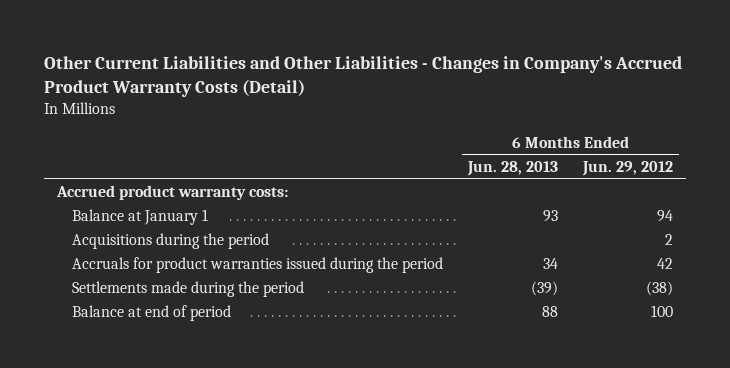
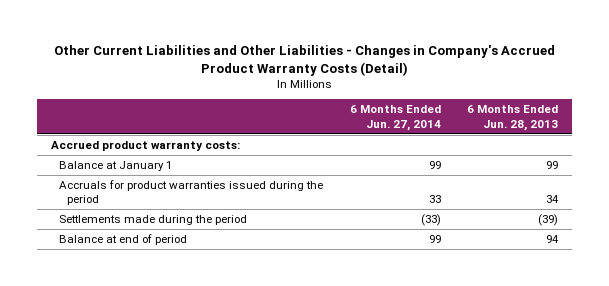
[582,160,674,176] Jun. 29, 2012 -> none
none -> [349,105,441,131] 6 Months Ended Jun. 27, 2014
[72,233,270,250] Acquisitions during the period -> none
[543,210,559,223] 93 -> [546,161,559,170] 99
[542,306,559,318] 88 -> [546,235,560,244] 94

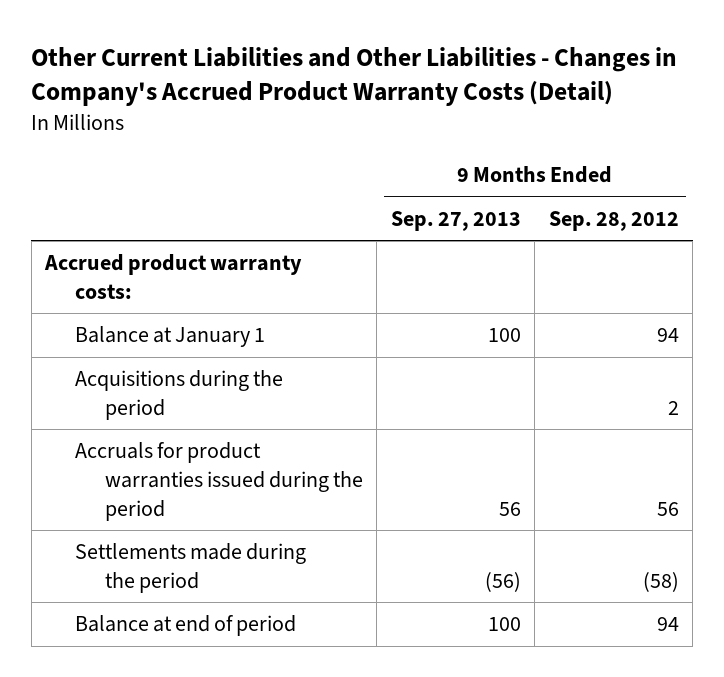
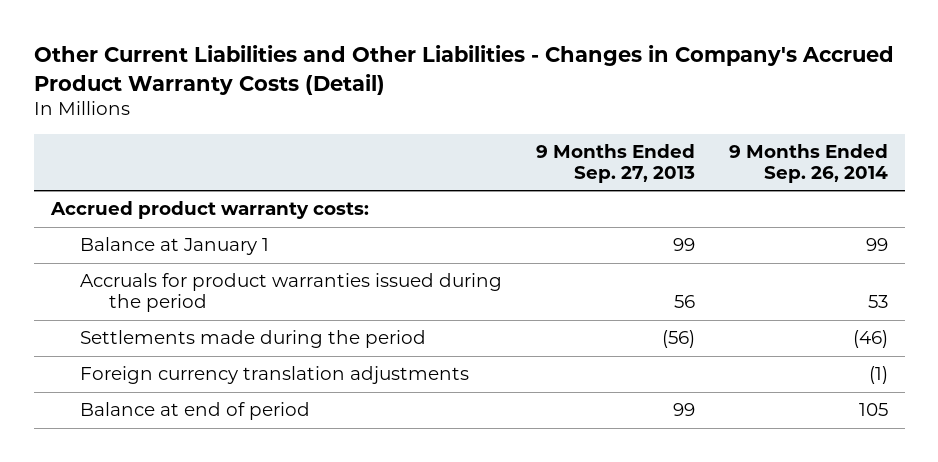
[548,210,679,231] Sep. 28, 2012 -> none
none -> [728,143,888,184] 9 Months Ended Sep. 26, 2014
[75,370,284,420] Acquisitions during the period -> none
[487,328,521,343] 100 -> [672,238,695,252] 99
none -> [79,366,469,385] Foreign currency translation adjustments
[487,617,521,632] 100 -> [672,403,695,417] 99

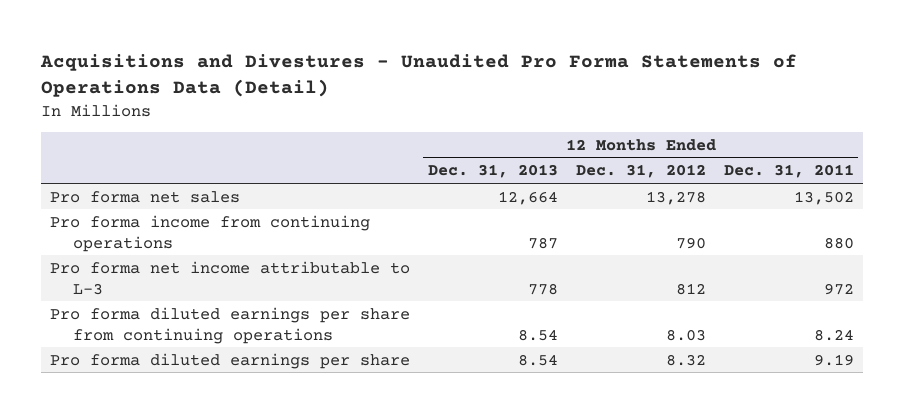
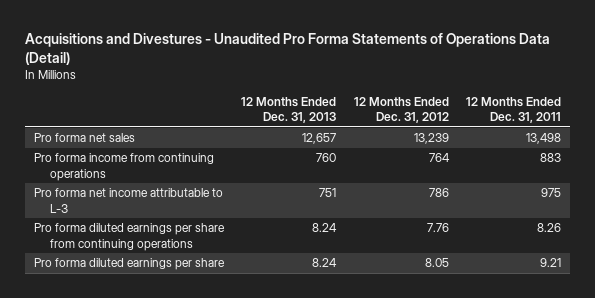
[497,190,558,205] 12,664 -> [302,133,337,145] 12,657
[645,190,706,205] 13,278 -> [413,133,449,145] 13,239
[793,190,854,205] 13,502 -> [526,133,562,145] 13,498
[527,236,558,249] 787 -> [316,153,337,163] 760
[675,236,706,249] 790 -> [428,153,450,163] 764
[823,236,854,249] 880 -> [540,153,562,163] 883
[527,282,558,295] 778 -> [319,188,337,198] 751
[675,282,706,295] 812 -> [428,188,449,198] 786
[823,282,854,295] 972 -> [541,188,562,198] 975
[517,328,558,341] 8.54 -> [312,223,338,233] 8.24
[665,328,706,341] 8.03 -> [426,223,449,233] 7.76
[813,328,854,341] 8.24 -> [537,223,562,233] 8.26
[517,353,558,366] 8.54 -> [312,258,338,268] 8.24
[665,353,706,366] 8.32 -> [424,258,449,268] 8.05
[813,353,854,366] 9.19 -> [540,258,562,268] 9.21

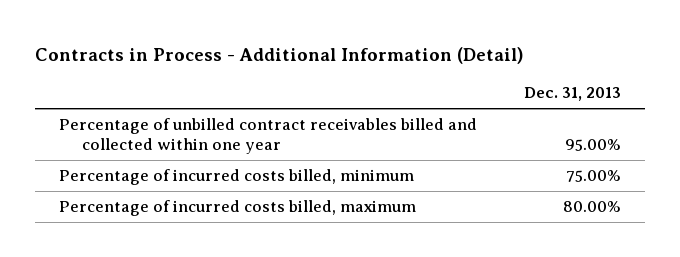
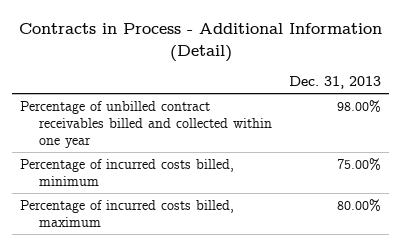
[565,138,622,151] 95.00% -> [336,99,381,113] 98.00%

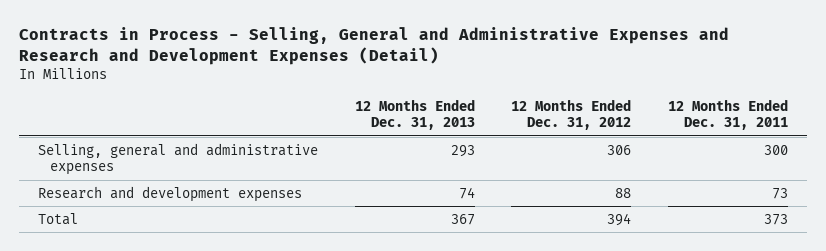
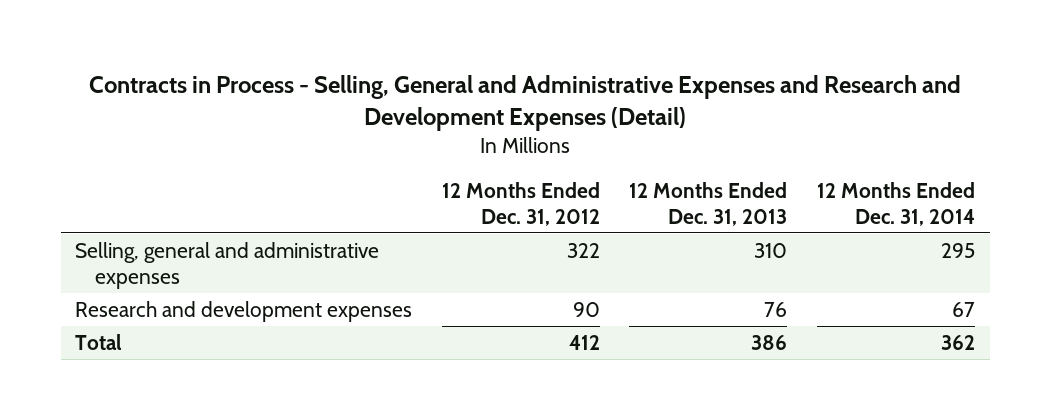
[668,98,789,131] 12 Months Ended Dec. 31, 2011 -> none
none -> [816,181,975,226] 12 Months Ended Dec. 31, 2014
[450,144,475,157] 293 -> [754,242,788,258] 310
[607,144,632,155] 306 -> [566,242,600,258] 322
[458,186,475,199] 74 -> [764,301,788,317] 76
[615,187,632,198] 88 -> [572,301,600,317] 90
[450,213,475,225] 367 -> [751,334,788,350] 386
[607,212,632,226] 394 -> [568,334,600,350] 412

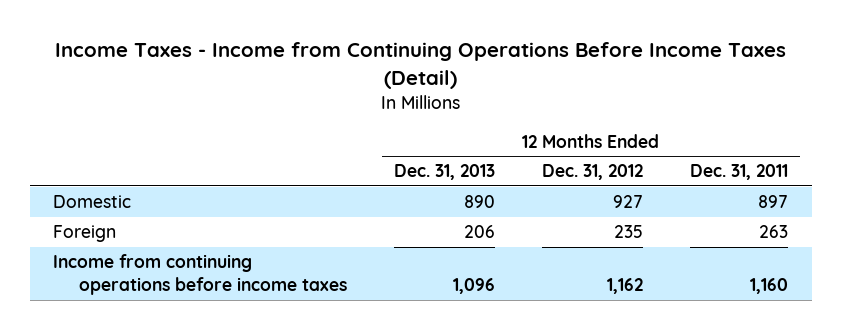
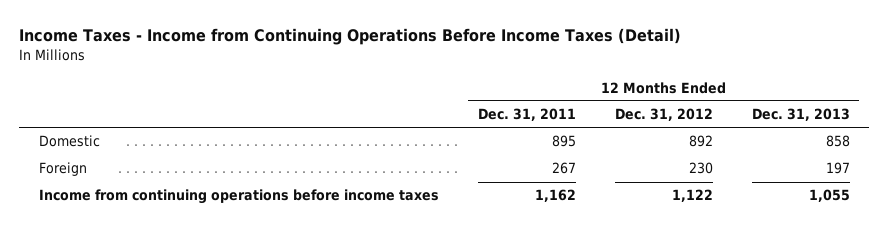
[463,195,495,209] 890 -> [825,135,850,148] 858
[612,195,643,209] 927 -> [688,135,713,148] 892
[757,195,788,209] 897 -> [551,135,576,148] 895
[463,225,495,239] 206 -> [825,162,850,175] 197
[613,225,643,239] 235 -> [688,162,713,175] 230
[758,225,788,239] 263 -> [551,162,576,175] 267
[452,278,495,295] 1,096 -> [808,189,850,203] 1,055
[606,278,643,295] 1,162 -> [671,189,713,203] 1,122
[749,278,788,295] 1,160 -> [534,189,576,203] 1,162

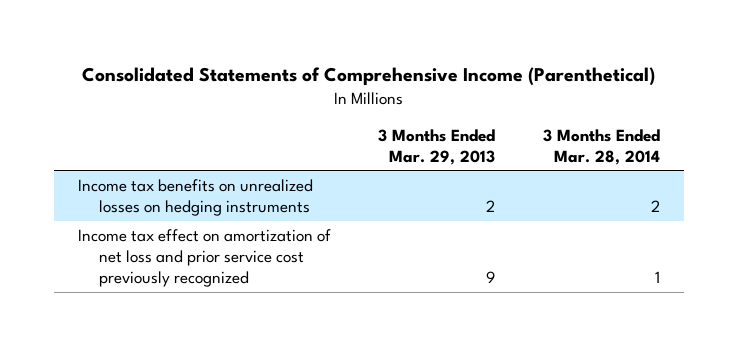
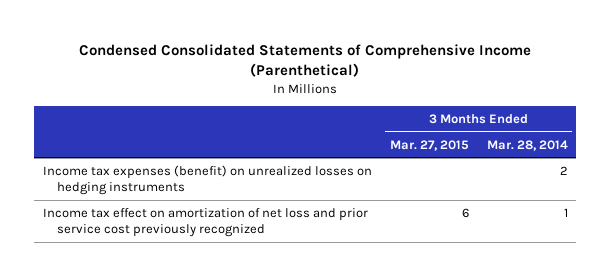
[81,66,655,86] Consolidated Statements of Comprehensive Income (Parenthetical) -> [79,43,532,78] Condensed Consolidated Statements of Comprehensive Income (Parenthetical)
[378,128,496,165] 3 Months Ended Mar. 29, 2013 -> none
none -> [389,139,469,151] Mar. 27, 2015
[77,178,313,216] Income tax benefits on unrealized losses on hedging instruments -> [43,164,373,195] Income tax expenses (benefit) on unrealized losses on hedging instruments

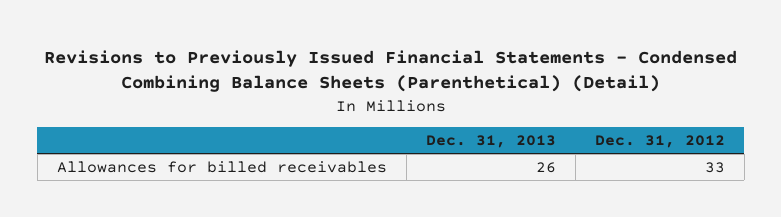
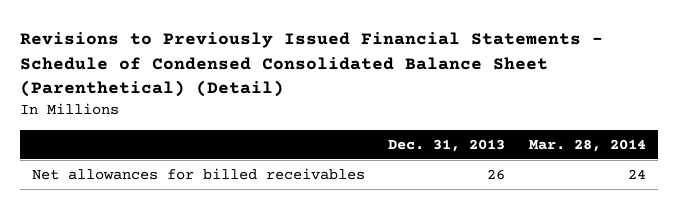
[43,49,737,93] Revisions to Previously Issued Financial Statements - Condensed Combining Balance Sheets (Parenthetical) (Detail) -> [20,32,604,97] Revisions to Previously Issued Financial Statements - Schedule of Condensed Consolidated Balance Sheet (Parenthetical) (Detail)
[594,134,725,148] Dec. 31, 2012 -> none
none -> [529,138,647,152] Mar. 28, 2014
[56,160,387,173] Allowances for billed receivables -> [31,168,365,181] Net allowances for billed receivables

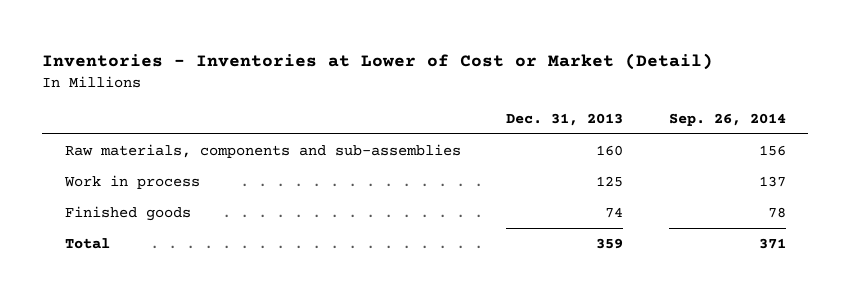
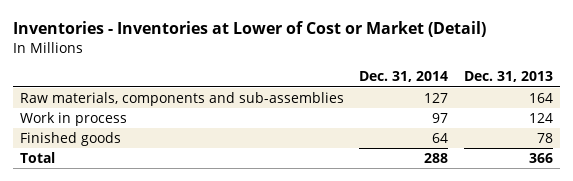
[668,112,786,126] Sep. 26, 2014 -> none
none -> [359,71,449,83] Dec. 31, 2014
[596,144,624,156] 160 -> [528,92,553,103] 164
[596,175,624,187] 125 -> [528,112,553,123] 124
[605,206,624,218] 74 -> [536,132,553,143] 78
[596,237,624,249] 359 -> [528,152,553,163] 366

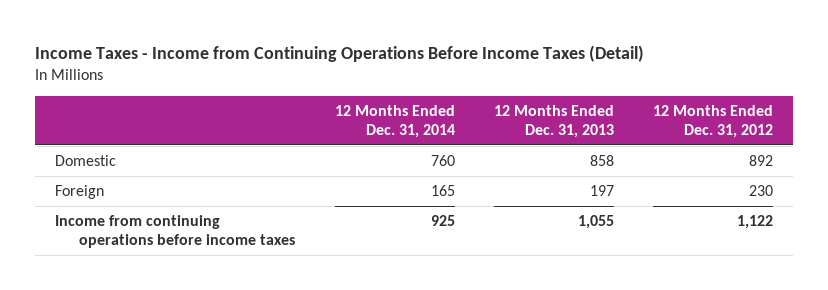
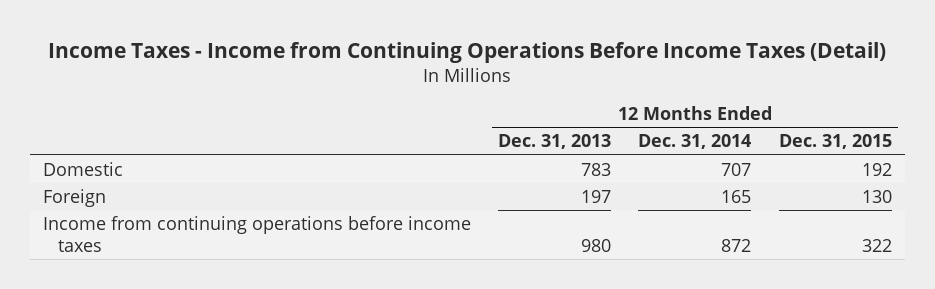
[653,104,774,138] 12 Months Ended Dec. 31, 2012 -> none
none -> [778,134,892,150] Dec. 31, 2015
[430,154,455,166] 760 -> [721,162,752,176] 707
[590,154,615,166] 858 -> [581,162,612,176] 783
[430,214,455,226] 925 -> [721,239,752,253] 872
[578,214,615,229] 1,055 -> [581,239,612,253] 980

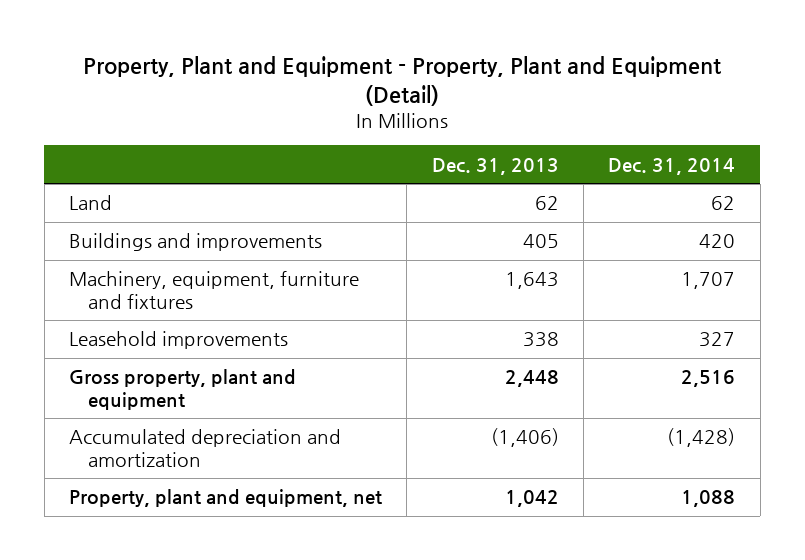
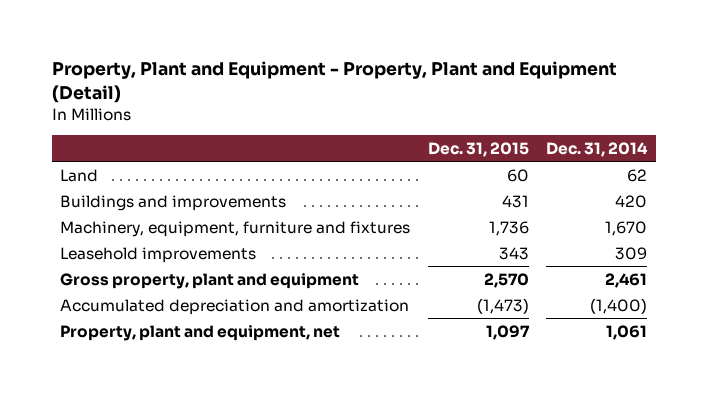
[431,157,559,175] Dec. 31, 2013 -> none
none -> [427,141,529,157] Dec. 31, 2015
[681,272,736,290] 1,707 -> [604,220,647,236] 1,670
[699,332,736,348] 327 -> [614,246,647,260] 309
[681,370,736,388] 2,516 -> [604,272,647,288] 2,461
[667,428,736,448] (1,428) -> [589,297,647,314] (1,400)
[681,490,736,508] 1,088 -> [605,324,647,340] 1,061

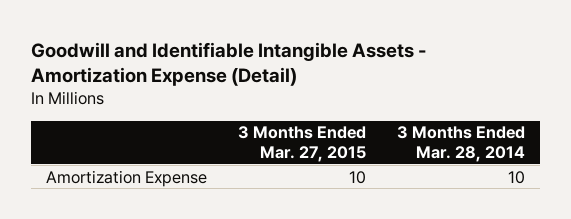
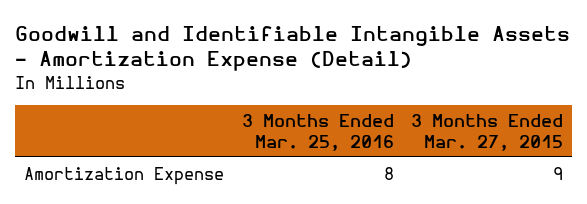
[396,126,525,162] 3 Months Ended Mar. 28, 2014 -> none
none -> [241,114,394,151] 3 Months Ended Mar. 25, 2016
[349,170,367,184] 10 -> [553,166,564,180] 9

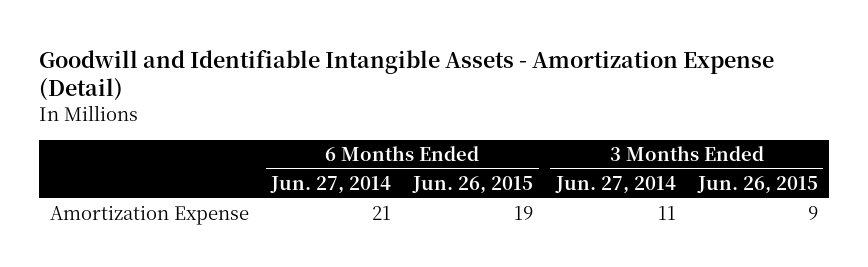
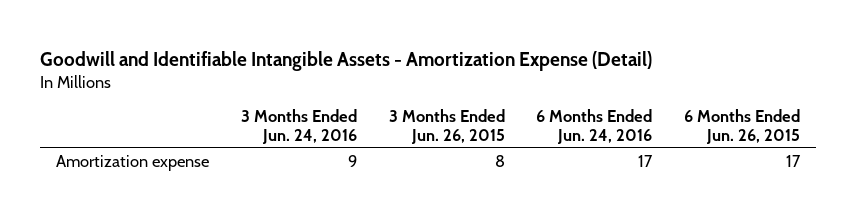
[270,175,392,194] Jun. 27, 2014 -> none
[554,175,676,194] Jun. 27, 2014 -> none
none -> [240,109,357,145] 3 Months Ended Jun. 24, 2016
none -> [536,109,653,145] 6 Months Ended Jun. 24, 2016
[50,205,250,226] Amortization Expense -> [56,154,210,171] Amortization expense
[514,206,534,221] 19 -> [786,154,802,167] 17
[807,206,818,221] 9 -> [494,154,505,167] 8

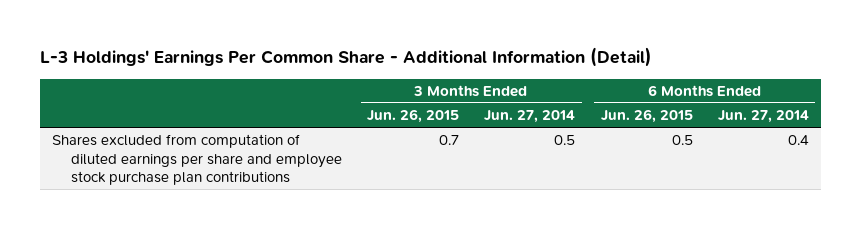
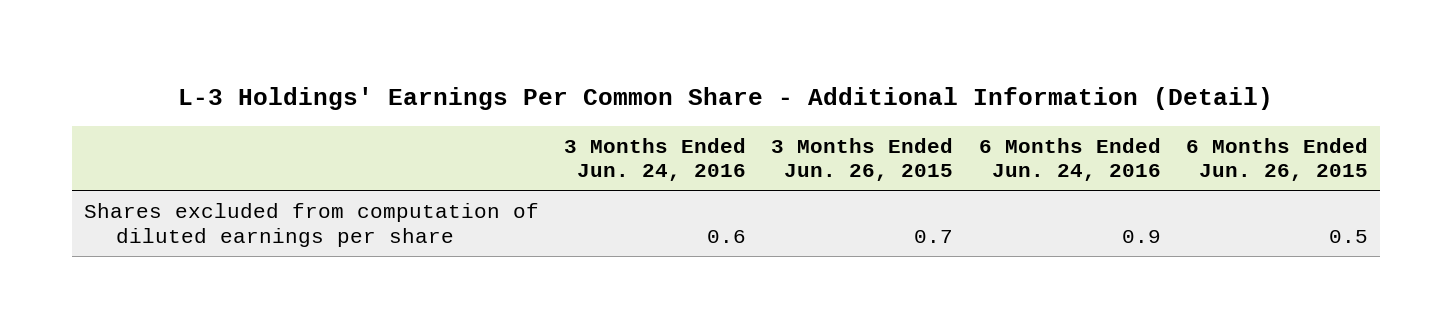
[484,110,576,124] Jun. 27, 2014 -> none
[717,110,809,124] Jun. 27, 2014 -> none
none -> [564,137,747,182] 3 Months Ended Jun. 24, 2016
none -> [978,137,1161,182] 6 Months Ended Jun. 24, 2016
[52,134,342,185] Shares excluded from computation of diluted earnings per share and employee stock purchase plan contributions -> [84,203,540,247] Shares excluded from computation of diluted earnings per share

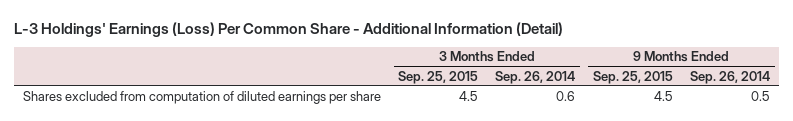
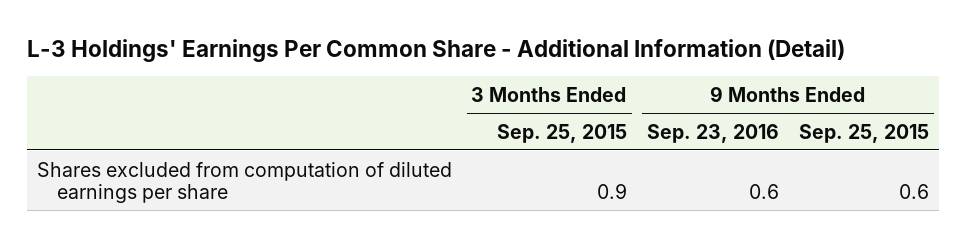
[13,21,563,37] L-3 Holdings' Earnings (Loss) Per Common Share - Additional Information (Detail) -> [26,38,845,62] L-3 Holdings' Earnings Per Common Share - Additional Information (Detail)
[495,70,576,84] Sep. 26, 2014 -> none
[690,70,771,84] Sep. 26, 2014 -> none
none -> [647,123,780,143] Sep. 23, 2016
[459,91,479,102] 4.5 -> [596,182,627,199] 0.9
[653,91,673,102] 4.5 -> [899,183,930,199] 0.6

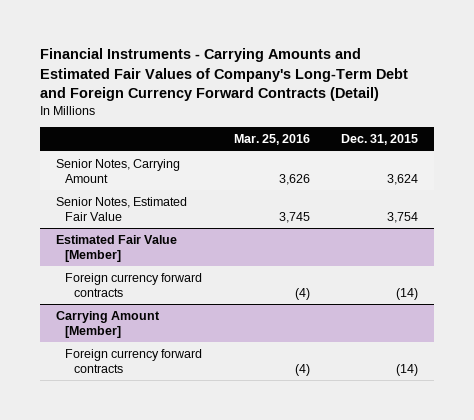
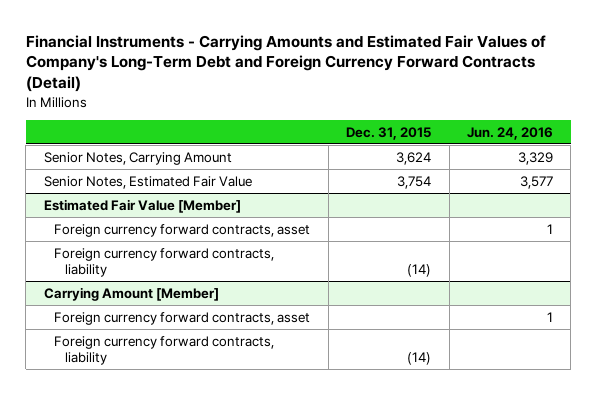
[233,134,310,146] Mar. 25, 2016 -> none
none -> [466,126,553,140] Jun. 24, 2016
none -> [54,223,311,237] Foreign currency forward contracts, asset
[64,272,202,297] Foreign currency forward contracts -> [54,247,275,277] Foreign currency forward contracts, liability
none -> [54,311,311,325] Foreign currency forward contracts, asset
[64,348,202,373] Foreign currency forward contracts -> [54,335,275,365] Foreign currency forward contracts, liability

